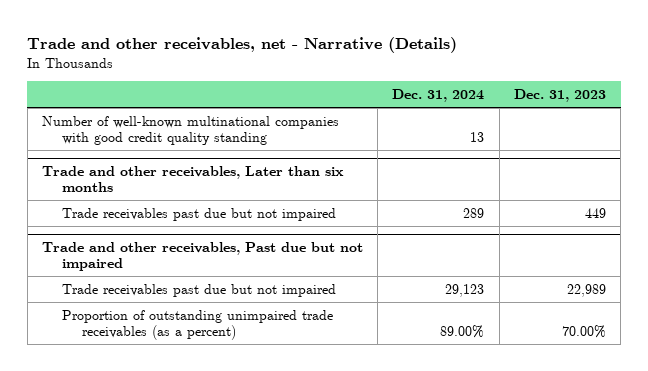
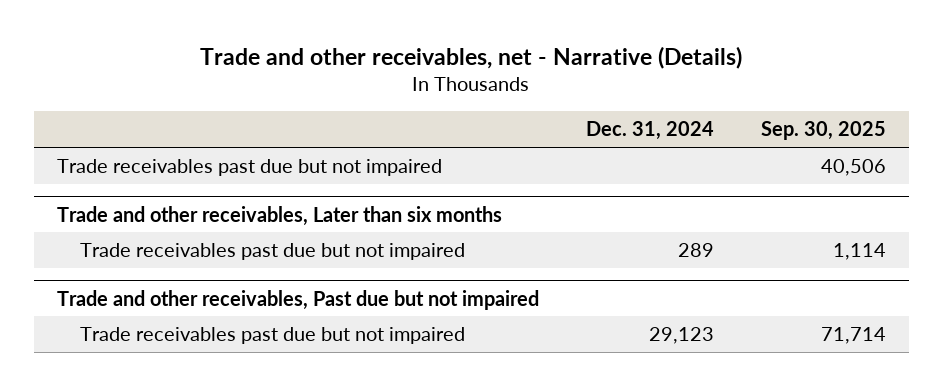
[513,89,606,103] Dec. 31, 2023 -> none
none -> [760,121,886,141] Sep. 30, 2025
[41,115,339,145] Number of well-known multinational companies with good credit quality standing -> none
none -> [57,159,443,177] Trade receivables past due but not impaired
[61,309,333,340] Proportion of outstanding unimpaired trade receivables (as a percent) -> none

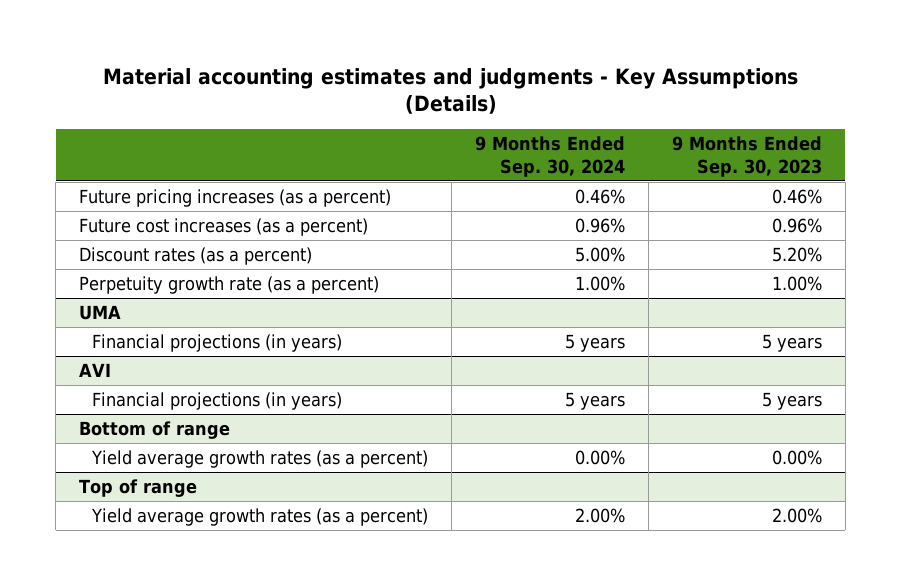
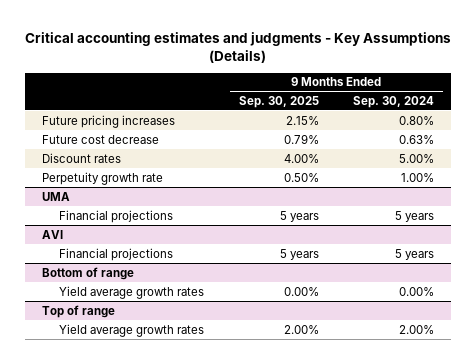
[102,67,798,115] Material accounting estimates and judgments - Key Assumptions (Details) -> [24,31,451,63] Critical accounting estimates and judgments - Key Assumptions (Details)
[671,136,822,177] 9 Months Ended Sep. 30, 2023 -> none
none -> [238,95,319,108] Sep. 30, 2025
[79,188,392,207] Future pricing increases (as a percent) -> [41,114,175,128] Future pricing increases
[574,188,625,204] 0.46% -> [399,115,435,125] 0.80%
[79,217,369,236] Future cost increases (as a percent) -> [41,134,159,144] Future cost decrease
[574,217,625,233] 0.96% -> [399,134,435,144] 0.63%
[79,246,313,265] Discount rates (as a percent) -> [41,152,121,163] Discount rates
[79,275,380,294] Perpetuity growth rate (as a percent) -> [41,171,163,185] Perpetuity growth rate
[91,333,342,352] Financial projections (in years) -> [59,209,174,223] Financial projections
[91,391,342,410] Financial projections (in years) -> [59,247,174,261] Financial projections
[90,449,428,468] Yield average growth rates (as a percent) -> [59,285,205,299] Yield average growth rates
[90,507,428,526] Yield average growth rates (as a percent) -> [59,323,205,337] Yield average growth rates

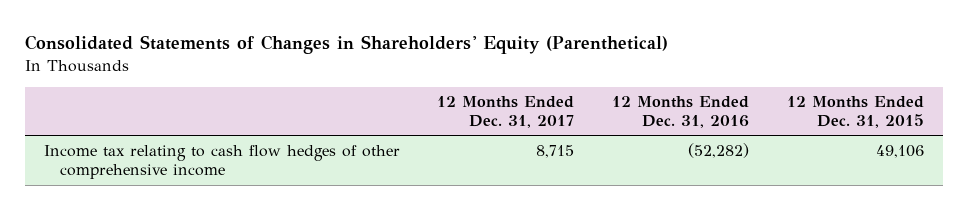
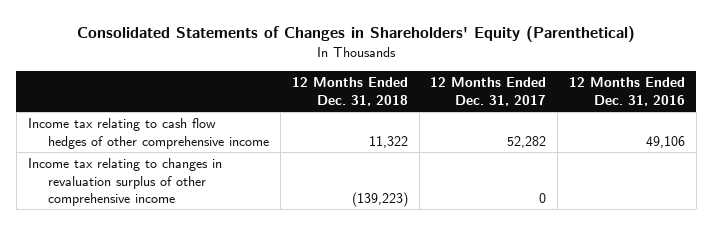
[786,95,924,128] 12 Months Ended Dec. 31, 2015 -> none
none -> [291,77,408,106] 12 Months Ended Dec. 31, 2018
[536,145,575,159] 8,715 -> [507,135,547,148] 52,282
[688,143,750,159] (52,282) -> [646,135,686,148] 49,106
none -> [27,158,222,206] Income tax relating to changes in revaluation surplus of other comprehensive income

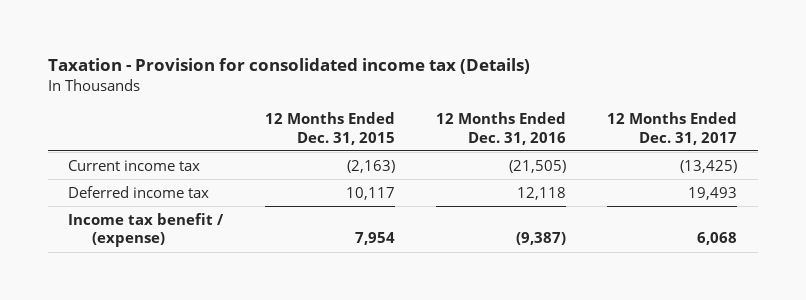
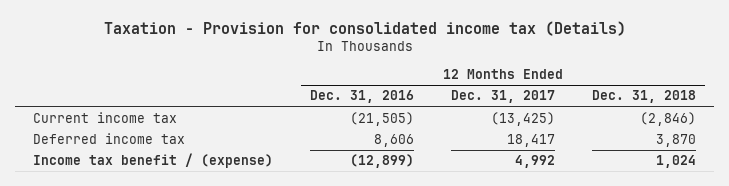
[264,112,395,145] 12 Months Ended Dec. 31, 2015 -> none
none -> [591,90,696,104] Dec. 31, 2018
[516,186,566,200] 12,118 -> [374,134,415,148] 8,606
[688,186,738,200] 19,493 -> [507,134,556,148] 18,417
[515,232,566,246] (9,387) -> [350,154,415,169] (12,899)
[697,232,738,246] 6,068 -> [515,155,556,169] 4,992

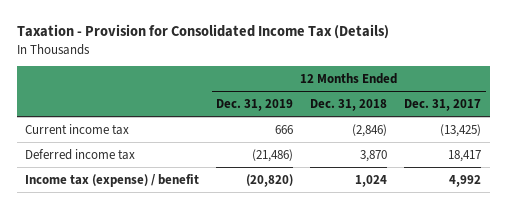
[103,21,626,37] Taxation - Provision for consolidated income tax (Details) -> [16,24,389,40] Taxation - Provision for Consolidated Income Tax (Details)
[310,90,415,104] Dec. 31, 2016 -> none
none -> [216,98,294,111] Dec. 31, 2019
[33,153,274,169] Income tax benefit / (expense) -> [25,173,200,187] Income tax (expense) / benefit

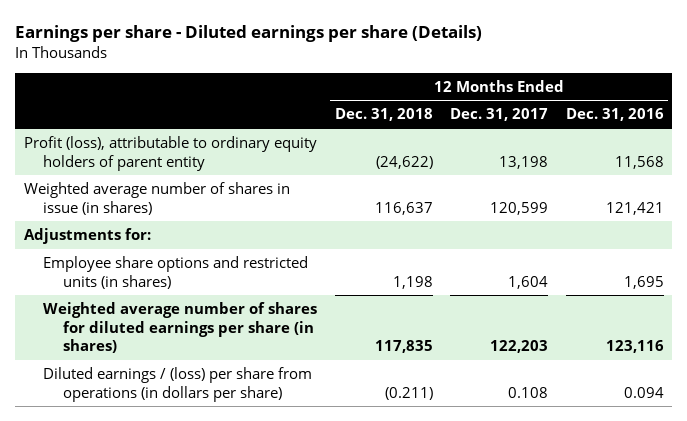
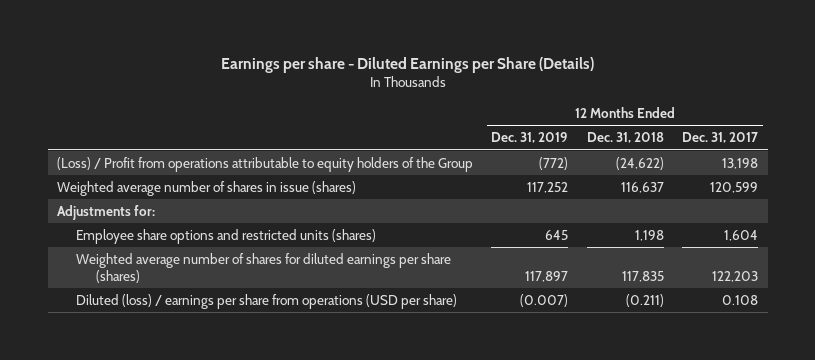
[15,25,483,43] Earnings per share - Diluted earnings per share (Details) -> [220,56,594,73] Earnings per share - Diluted Earnings per Share (Details)
[565,108,664,122] Dec. 31, 2016 -> none
none -> [491,132,569,144] Dec. 31, 2019
[23,136,317,171] Profit (loss), attributable to ordinary equity holders of parent entity -> [56,156,473,172] (Loss) / Profit from operations attributable to equity holders of the Group
[23,182,290,215] Weighted average number of shares in issue (in shares) -> [56,180,356,196] Weighted average number of shares in issue (shares)
[43,256,309,289] Employee share options and restricted units (in shares) -> [76,228,377,244] Employee share options and restricted units (shares)
[43,302,318,354] Weighted average number of shares for diluted earnings per share (in shares) -> [76,252,452,283] Weighted average number of shares for diluted earnings per share (shares)
[43,367,313,402] Diluted earnings / (loss) per share from operations (in dollars per share) -> [76,293,458,309] Diluted (loss) / earnings per share from operations (USD per share)

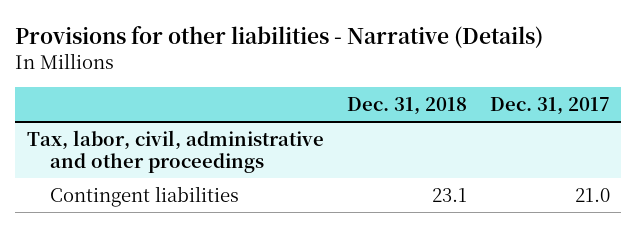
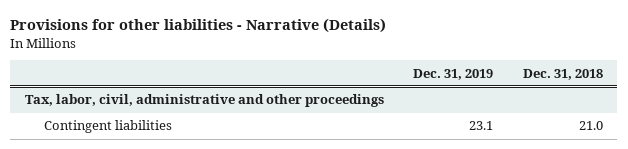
[489,96,610,115] Dec. 31, 2017 -> none
none -> [413,68,494,80] Dec. 31, 2019
[431,187,467,202] 23.1 -> [578,121,603,131] 21.0

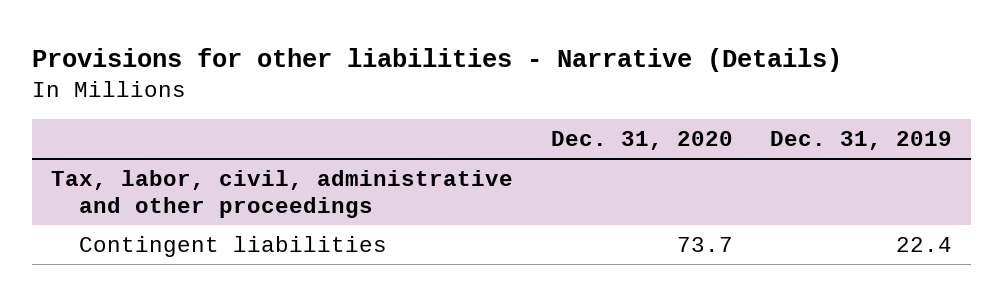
[522,68,603,80] Dec. 31, 2018 -> none
none -> [550,131,733,151] Dec. 31, 2020
[469,121,494,131] 23.1 -> [896,236,953,252] 22.4

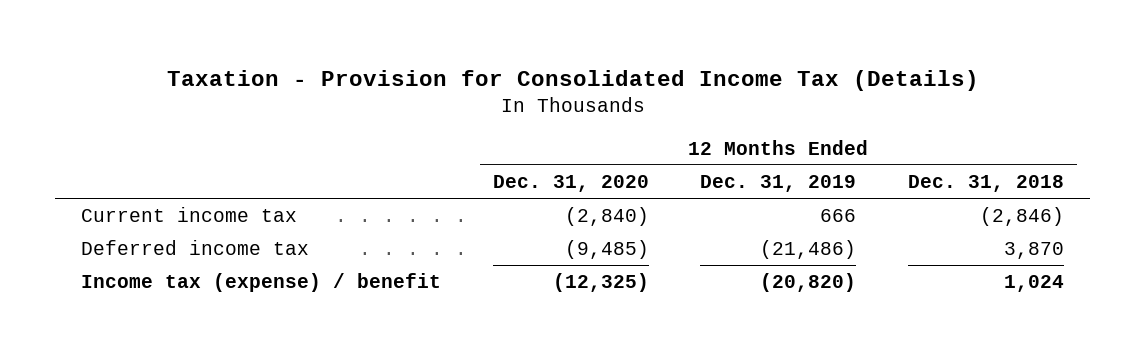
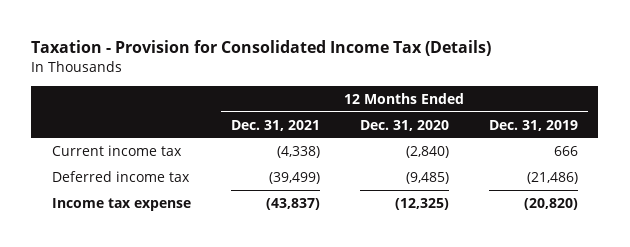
[908,174,1065,192] Dec. 31, 2018 -> none
none -> [230,119,320,131] Dec. 31, 2021
[81,273,442,293] Income tax (expense) / benefit -> [51,197,191,211] Income tax expense

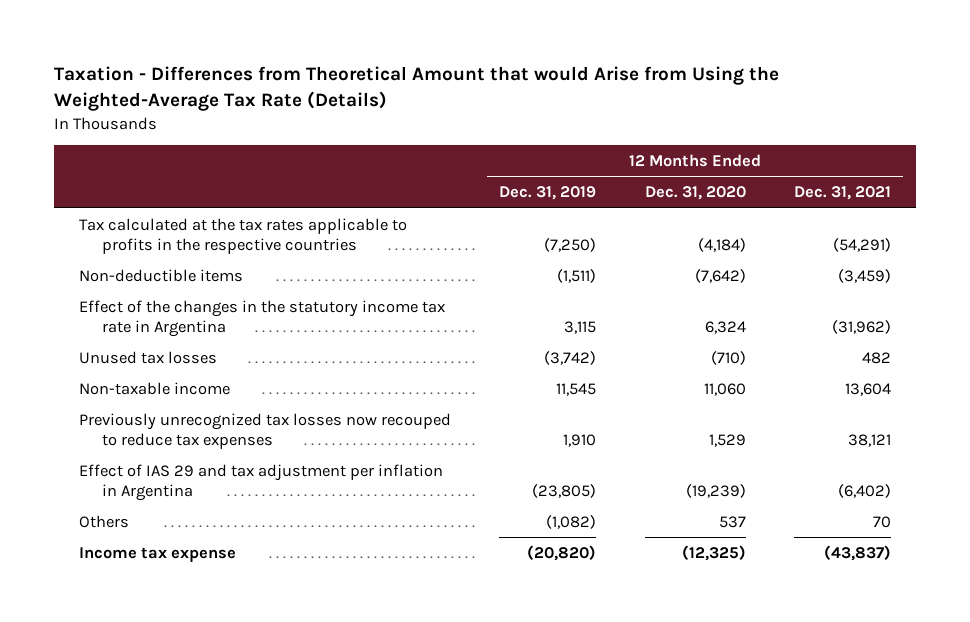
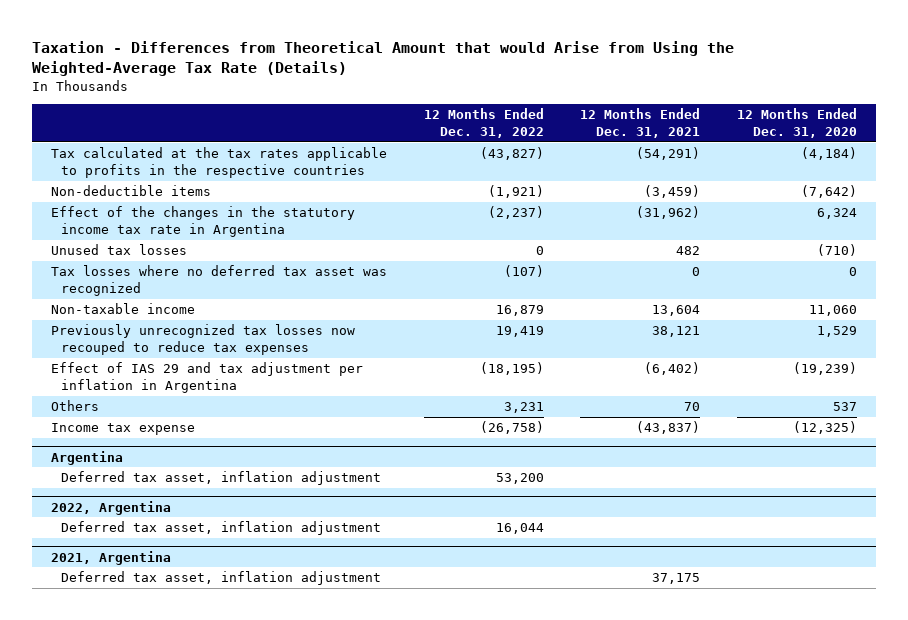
[499,186,597,201] Dec. 31, 2019 -> none
none -> [423,108,544,139] 12 Months Ended Dec. 31, 2022
none -> [50,265,387,297] Tax losses where no deferred tax asset was recognized
none -> [50,450,123,465] Argentina
none -> [60,471,381,486] Deferred tax asset, inflation adjustment
none -> [50,500,171,515] 2022, Argentina
none -> [60,521,381,536] Deferred tax asset, inflation adjustment
none -> [50,550,171,565] 2021, Argentina
none -> [60,571,381,586] Deferred tax asset, inflation adjustment

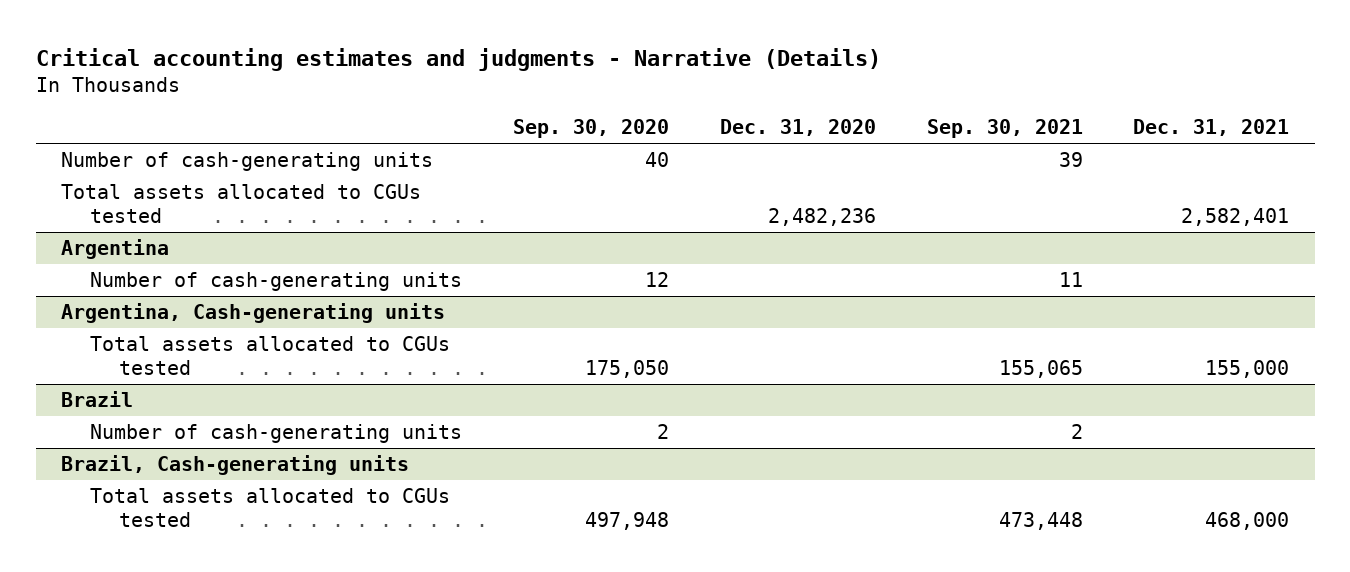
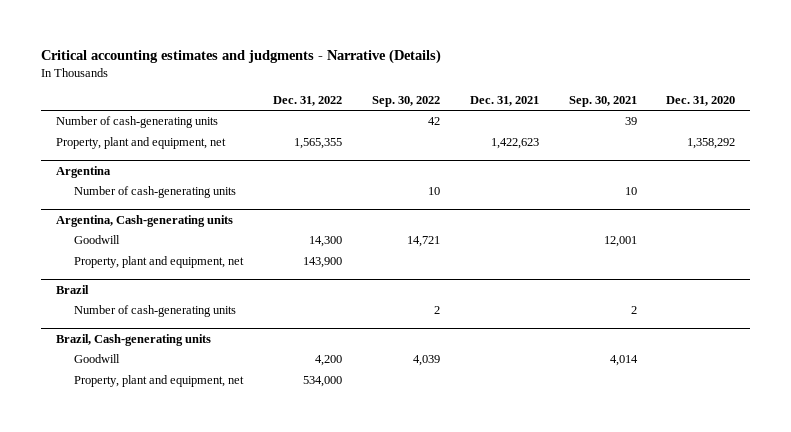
[512,119,669,139] Sep. 30, 2020 -> none
none -> [273,96,343,107] Dec. 31, 2022
none -> [372,96,441,108] Sep. 30, 2022
[61,184,422,224] Total assets allocated to CGUs tested -> none
none -> [55,137,226,150] Property, plant and equipment, net
[1058,272,1083,288] 11 -> [624,187,637,196] 10
[90,336,451,376] Total assets allocated to CGUs tested -> none
none -> [74,235,121,245] Goodwill
none -> [74,256,245,269] Property, plant and equipment, net
[90,488,451,528] Total assets allocated to CGUs tested -> none
none -> [74,354,121,364] Goodwill
none -> [74,375,245,388] Property, plant and equipment, net

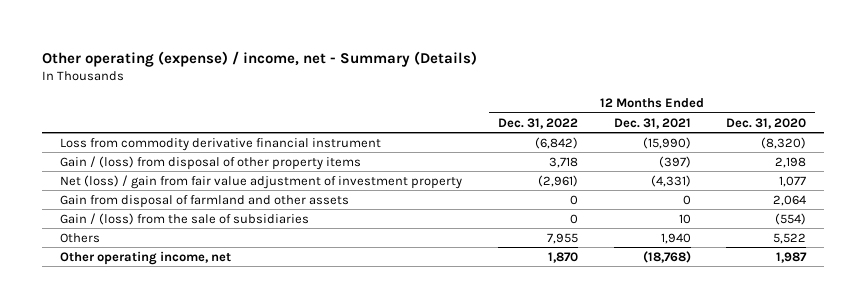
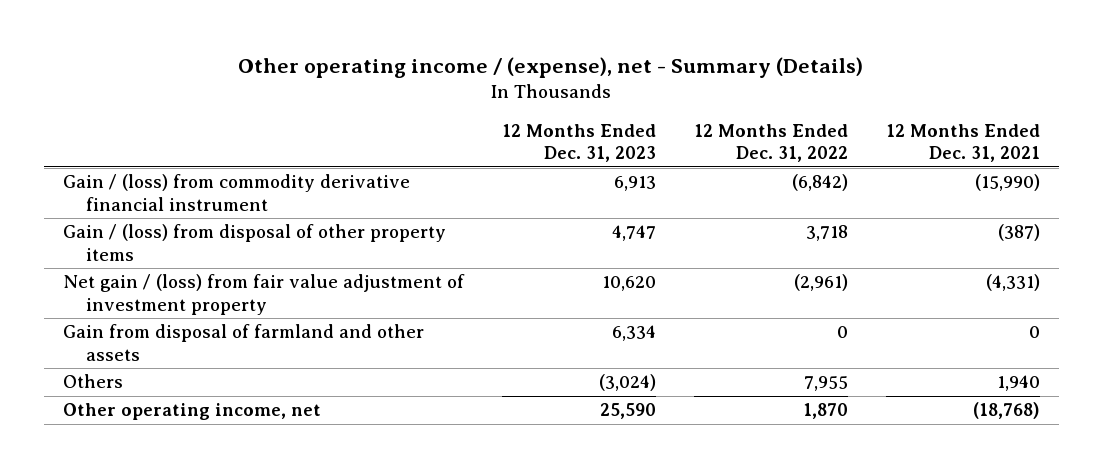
[42,50,478,67] Other operating (expense) / income, net - Summary (Details) -> [238,56,864,78] Other operating income / (expense), net - Summary (Details)
[726,117,807,129] Dec. 31, 2020 -> none
none -> [501,123,656,163] 12 Months Ended Dec. 31, 2023
[60,137,382,151] Loss from commodity derivative financial instrument -> [62,174,410,211] Gain / (loss) from commodity derivative financial instrument
[658,155,691,168] (397) -> [997,224,1040,242] (387)
[60,174,463,189] Net (loss) / gain from fair value adjustment of investment property -> [62,274,465,315] Net gain / (loss) from fair value adjustment of investment property
[60,212,310,225] Gain / (loss) from the sale of subsidiaries -> none

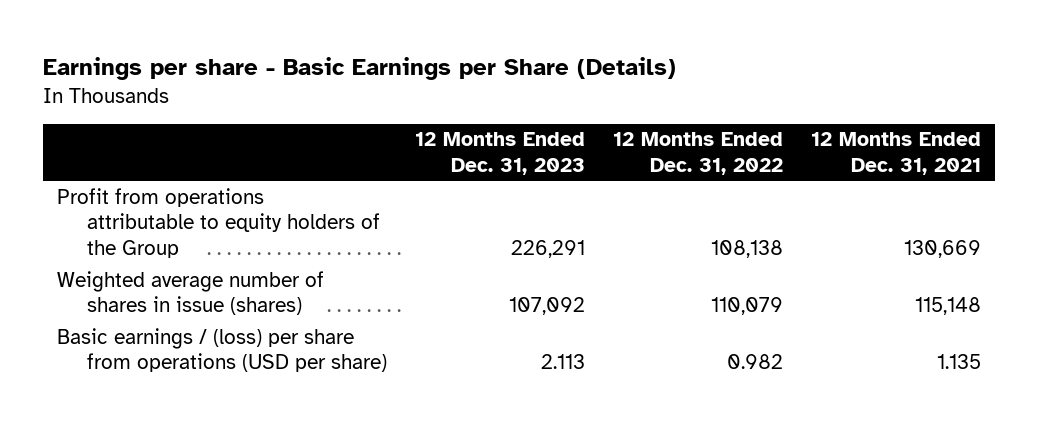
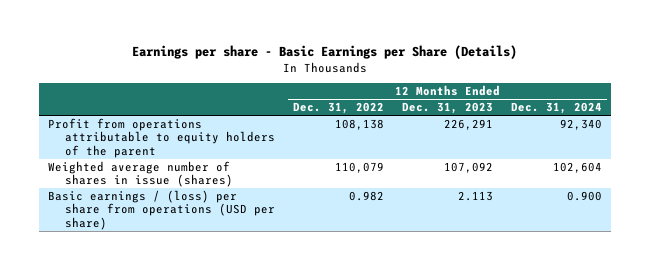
[810,132,981,175] 12 Months Ended Dec. 31, 2021 -> none
none -> [511,102,603,115] Dec. 31, 2024
[57,187,380,259] Profit from operations attributable to equity holders of the Group -> [47,118,275,158] Profit from operations attributable to equity holders of the parent

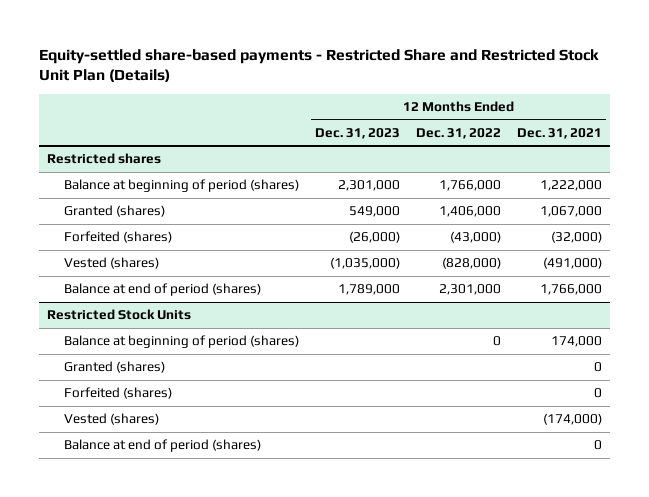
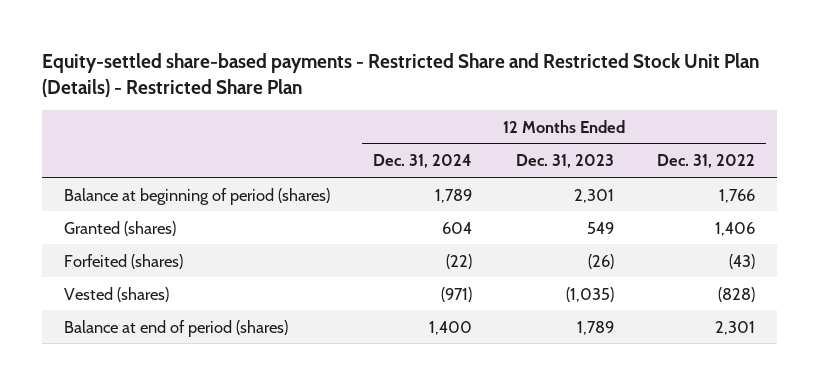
[39,48,600,83] Equity-settled share-based payments - Restricted Share and Restricted Stock Unit Plan (Details) -> [42,52,760,97] Equity-settled share-based payments - Restricted Share and Restricted Stock Unit Plan (Details) - Restricted Share Plan
[516,127,602,139] Dec. 31, 2021 -> none
none -> [373,154,473,169] Dec. 31, 2024
[46,153,161,165] Restricted shares -> none
[46,309,191,321] Restricted Stock Units -> none
[64,335,300,349] Balance at beginning of period (shares) -> none
[64,361,166,374] Granted (shares) -> none
[64,387,173,400] Forfeited (shares) -> none
[64,413,160,426] Vested (shares) -> none
[64,439,262,453] Balance at end of period (shares) -> none
[338,180,401,192] 2,301,000 -> [573,188,614,203] 2,301
[439,180,502,192] 1,766,000 -> [719,188,756,203] 1,766
[349,206,401,218] 549,000 -> [586,221,614,234] 549
[439,206,502,218] 1,406,000 -> [715,221,756,236] 1,406
[349,231,401,244] (26,000) -> [587,253,614,269] (26)
[450,231,502,244] (43,000) -> [729,253,756,269] (43)
[330,257,401,270] (1,035,000) -> [565,286,614,302] (1,035)
[442,257,502,270] (828,000) -> [718,286,756,302] (828)
[338,284,401,296] 1,789,000 -> [576,320,614,335] 1,789
[439,284,502,296] 2,301,000 -> [715,320,756,335] 2,301

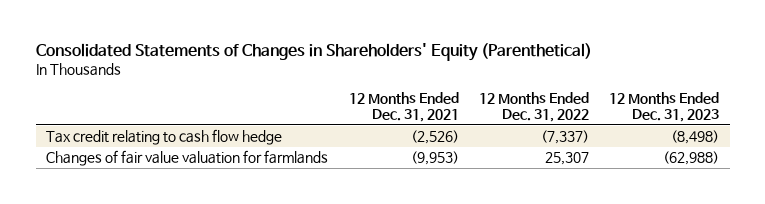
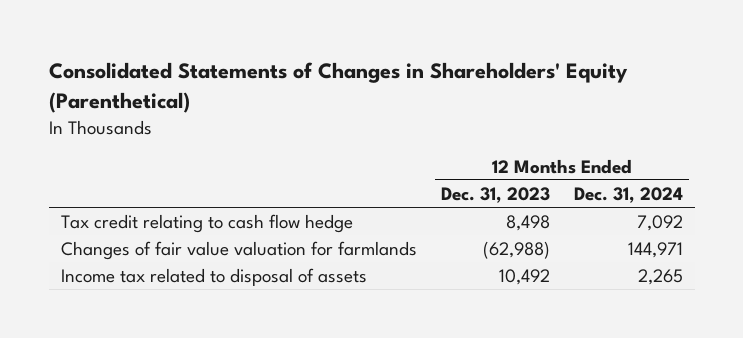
[348,91,459,123] 12 Months Ended Dec. 31, 2021 -> none
[478,91,589,123] 12 Months Ended Dec. 31, 2022 -> none
none -> [573,186,683,203] Dec. 31, 2024
[671,130,720,145] (8,498) -> [505,214,550,231] 8,498
none -> [60,267,367,286] Income tax related to disposal of assets

